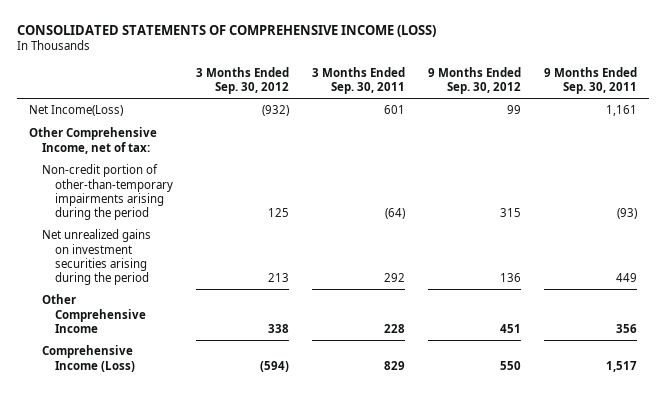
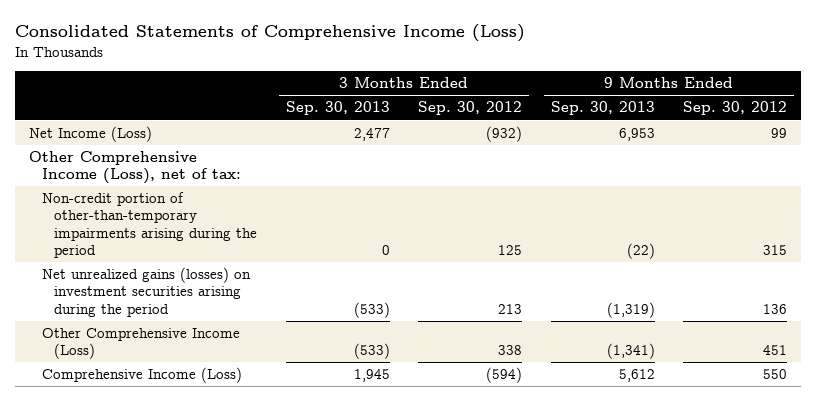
[17,24,437,37] CONSOLIDATED STATEMENTS OF COMPREHENSIVE INCOME (LOSS) -> [14,24,525,43] Consolidated Statements of Comprehensive Income (Loss)
[312,67,406,95] 3 Months Ended Sep. 30, 2011 -> none
[544,67,638,95] 9 Months Ended Sep. 30, 2011 -> none
none -> [285,101,390,116] Sep. 30, 2013
none -> [550,101,655,116] Sep. 30, 2013
[28,105,123,117] Net Income(Loss) -> [29,126,153,143] Net Income (Loss)
[28,127,157,154] Other Comprehensive Income, net of tax: -> [29,151,241,185] Other Comprehensive Income (Loss), net of tax:
[41,229,151,285] Net unrealized gains on investment securities arising during the period -> [41,267,251,317] Net unrealized gains (losses) on investment securities arising during the period
[41,294,146,333] Other Comprehensive Income -> [41,328,240,360] Other Comprehensive Income (Loss)

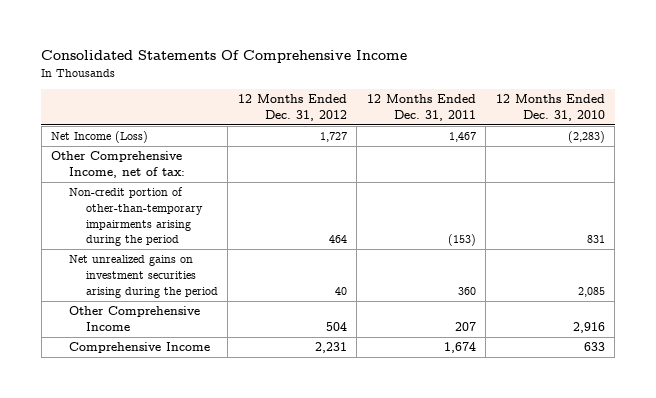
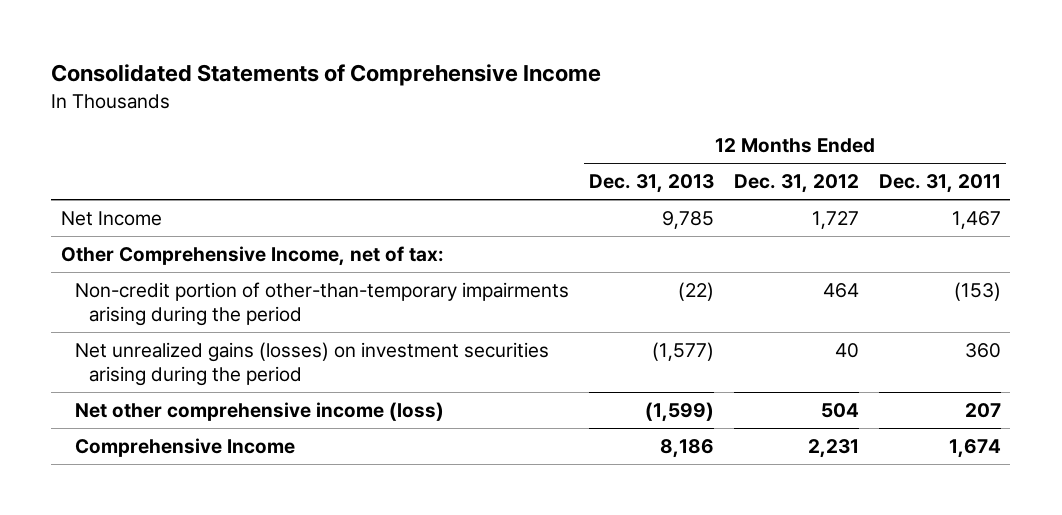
[41,50,408,64] Consolidated Statements Of Comprehensive Income -> [51,64,602,87] Consolidated Statements of Comprehensive Income
[495,94,605,121] 12 Months Ended Dec. 31, 2010 -> none
none -> [588,174,714,194] Dec. 31, 2013
[51,131,149,144] Net Income (Loss) -> [60,210,162,226] Net Income
[68,255,218,298] Net unrealized gains on investment securities arising during the period -> [74,341,549,386] Net unrealized gains (losses) on investment securities arising during the period
[68,306,200,331] Other Comprehensive Income -> [74,401,444,421] Net other comprehensive income (loss)

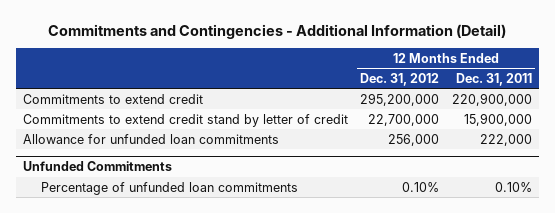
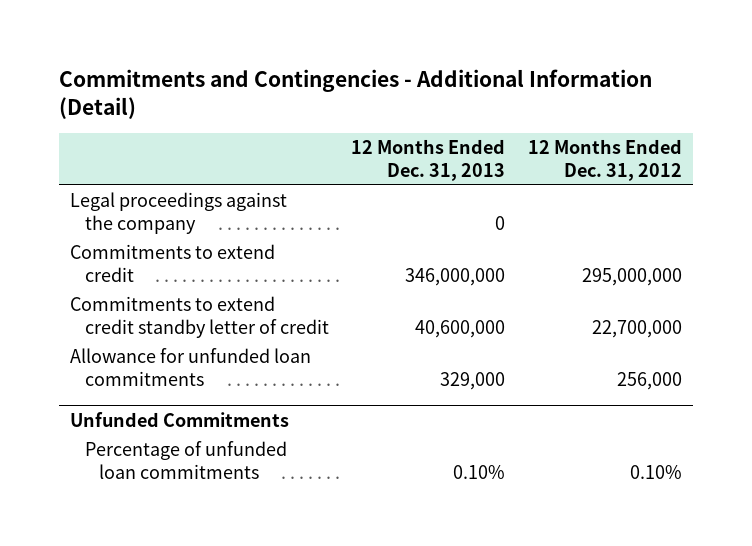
[456,72,533,86] Dec. 31, 2011 -> none
none -> [351,139,506,181] 12 Months Ended Dec. 31, 2013
none -> [70,192,288,234] Legal proceedings against the company
[360,92,440,106] 295,200,000 -> [581,267,682,286] 295,000,000
[22,113,348,127] Commitments to extend credit stand by letter of credit -> [70,296,329,338] Commitments to extend credit standby letter of credit

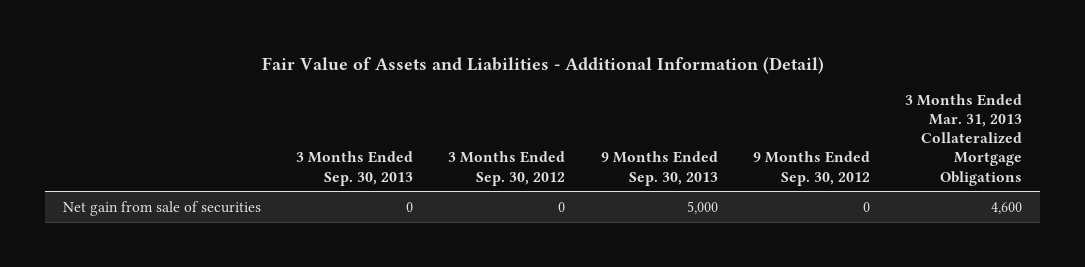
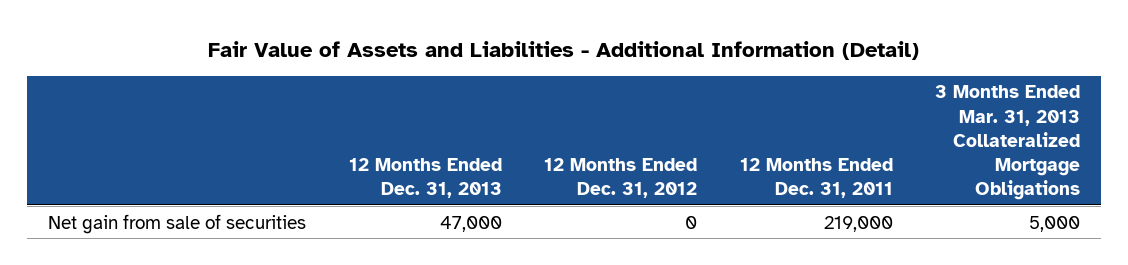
[296,151,414,186] 3 Months Ended Sep. 30, 2013 -> none
[448,151,566,186] 3 Months Ended Sep. 30, 2012 -> none
[600,151,718,186] 9 Months Ended Sep. 30, 2013 -> none
[752,151,870,186] 9 Months Ended Sep. 30, 2012 -> none
none -> [348,157,502,199] 12 Months Ended Dec. 31, 2013
none -> [544,157,698,199] 12 Months Ended Dec. 31, 2012
none -> [739,157,893,199] 12 Months Ended Dec. 31, 2011
[991,201,1023,214] 4,600 -> [1028,215,1080,232] 5,000

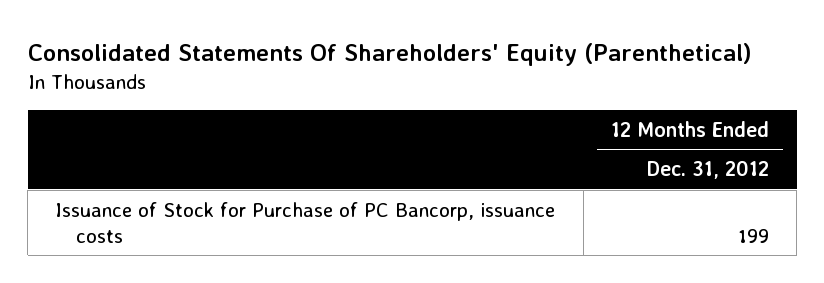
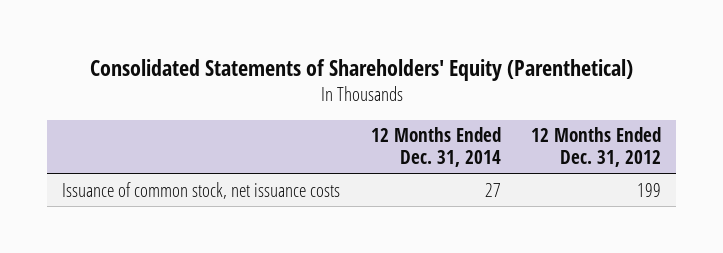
[27,42,752,66] Consolidated Statements Of Shareholders' Equity (Parenthetical) -> [89,58,633,81] Consolidated Statements of Shareholders' Equity (Parenthetical)
none -> [370,127,501,167] 12 Months Ended Dec. 31, 2014
[55,201,556,243] Issuance of Stock for Purchase of PC Bancorp, issuance costs -> [62,181,341,199] Issuance of common stock, net issuance costs

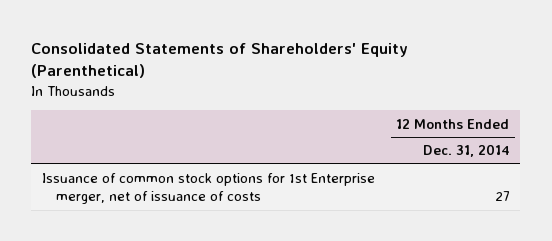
[531,127,662,167] 12 Months Ended Dec. 31, 2012 -> none
[62,181,341,199] Issuance of common stock, net issuance costs -> [42,173,376,205] Issuance of common stock options for 1st Enterprise merger, net of issuance of costs

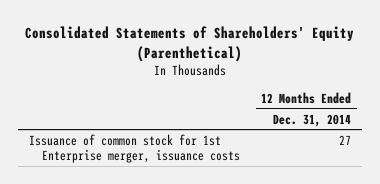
[42,173,376,205] Issuance of common stock options for 1st Enterprise merger, net of issuance of costs -> [28,133,240,164] Issuance of common stock for 1st Enterprise merger, issuance costs

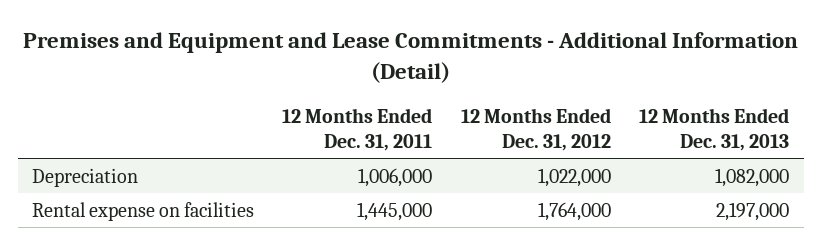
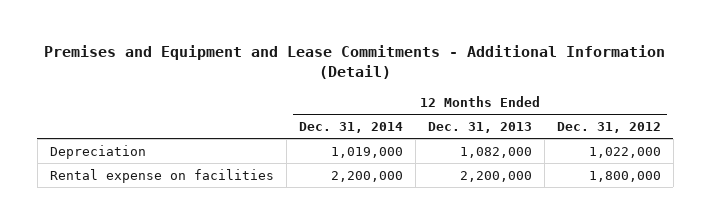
[282,107,433,151] 12 Months Ended Dec. 31, 2011 -> none
none -> [298,122,403,134] Dec. 31, 2014
[537,201,611,221] 1,764,000 -> [588,170,661,182] 1,800,000
[716,201,790,221] 2,197,000 -> [459,170,532,182] 2,200,000

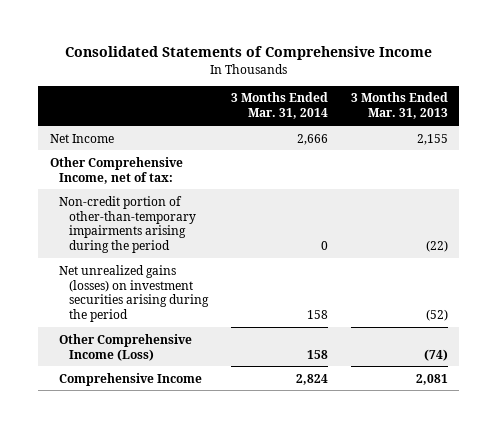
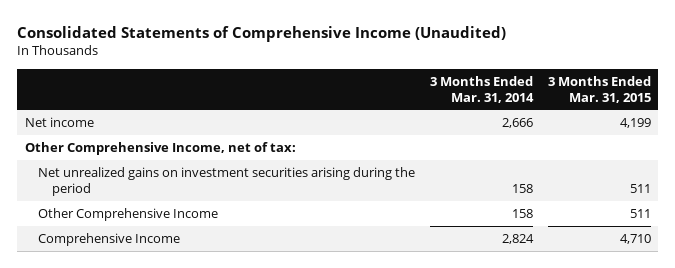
[64,46,432,61] Consolidated Statements of Comprehensive Income -> [17,25,507,42] Consolidated Statements of Comprehensive Income (Unaudited)
[350,92,448,120] 3 Months Ended Mar. 31, 2013 -> none
none -> [547,75,651,103] 3 Months Ended Mar. 31, 2015
[49,133,114,143] Net Income -> [24,116,94,127] Net income
[59,195,197,254] Non-credit portion of other-than-temporary impairments arising during the period -> none
[59,264,210,323] Net unrealized gains (losses) on investment securities arising during the period -> [38,166,416,197] Net unrealized gains on investment securities arising during the period
[59,333,193,361] Other Comprehensive Income (Loss) -> [38,207,219,221] Other Comprehensive Income

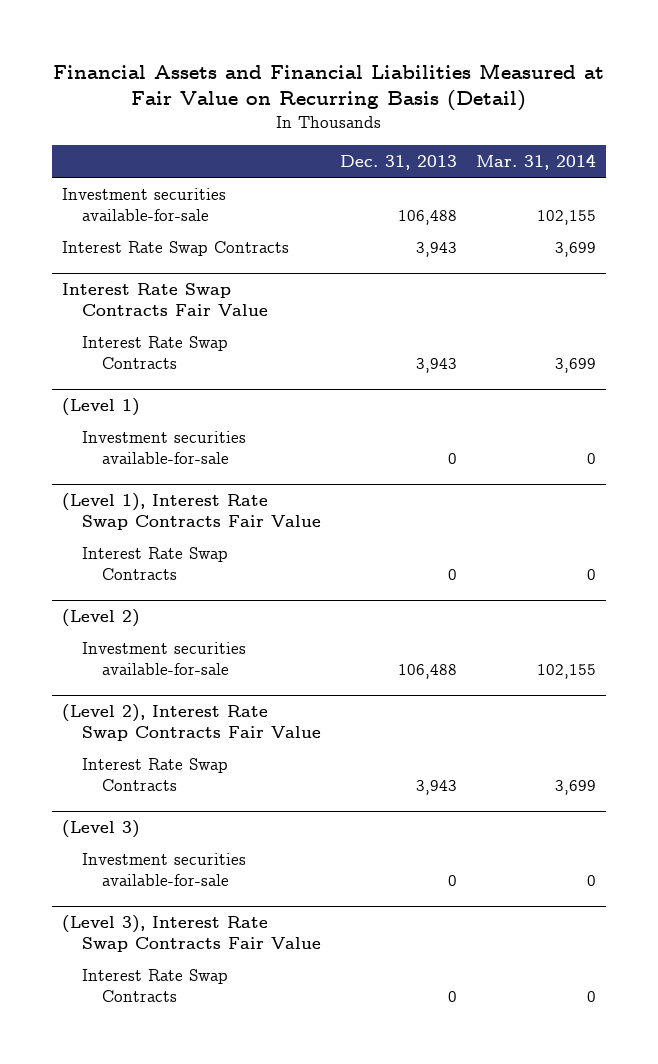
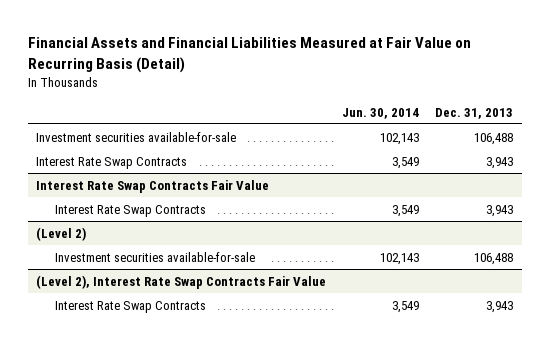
[476,153,597,170] Mar. 31, 2014 -> none
none -> [342,107,420,119] Jun. 30, 2014
[61,398,140,417] (Level 1) -> none
[82,430,247,464] Investment securities available-for-sale -> none
[61,493,322,531] (Level 1), Interest Rate Swap Contracts Fair Value -> none
[82,546,229,580] Interest Rate Swap Contracts -> none
[61,820,140,839] (Level 3) -> none
[82,852,247,886] Investment securities available-for-sale -> none
[61,915,322,953] (Level 3), Interest Rate Swap Contracts Fair Value -> none
[82,968,229,1002] Interest Rate Swap Contracts -> none

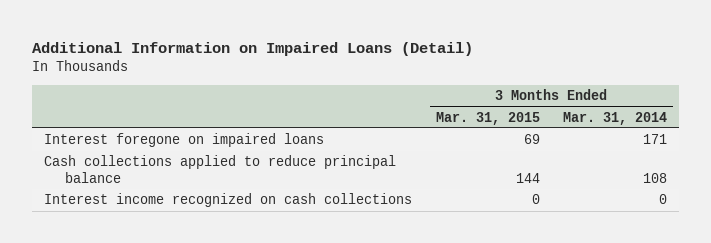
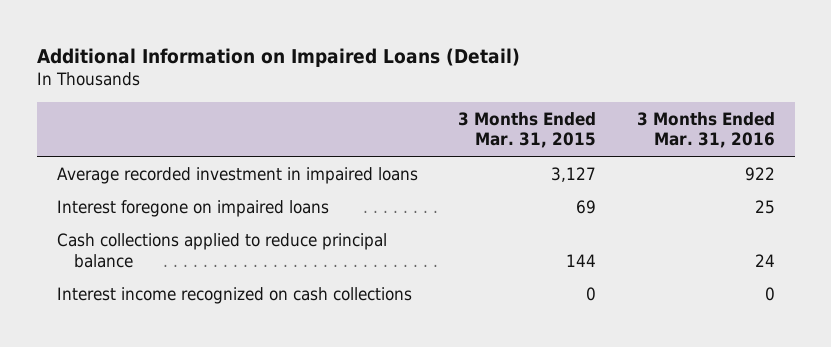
[563,111,668,125] Mar. 31, 2014 -> none
none -> [636,111,775,149] 3 Months Ended Mar. 31, 2016
none -> [56,166,418,184] Average recorded investment in impaired loans

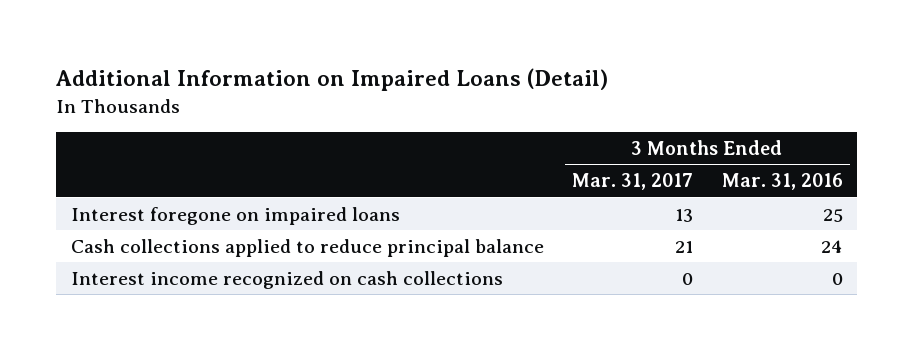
[458,111,597,149] 3 Months Ended Mar. 31, 2015 -> none
none -> [572,173,694,191] Mar. 31, 2017
[56,166,418,184] Average recorded investment in impaired loans -> none

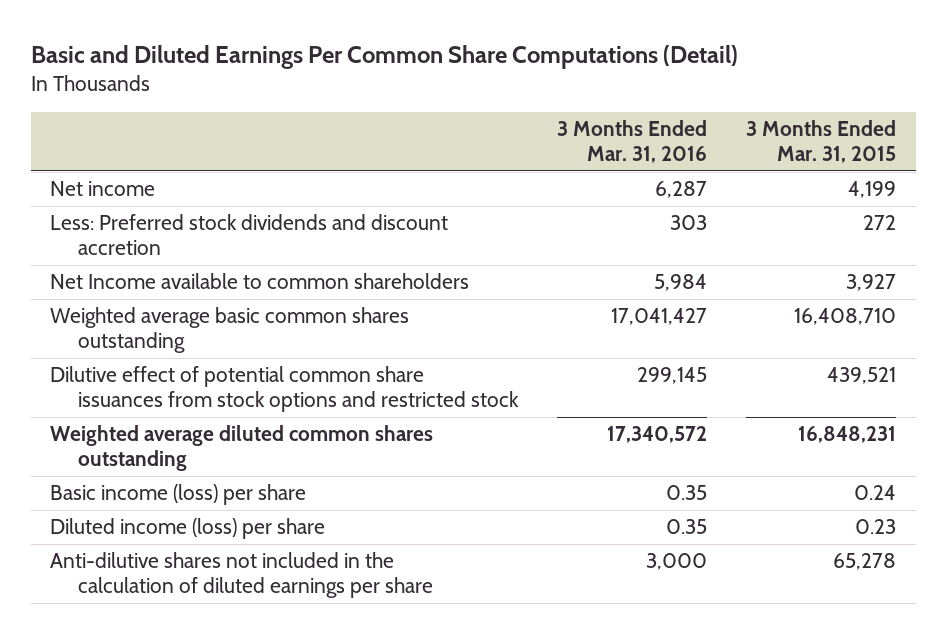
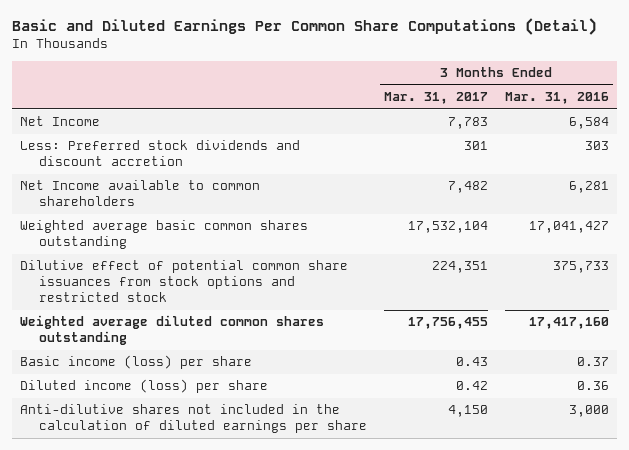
[746,120,897,164] 3 Months Ended Mar. 31, 2015 -> none
none -> [383,92,488,105] Mar. 31, 2017
[50,181,156,197] Net income -> [20,116,101,127] Net Income
[655,181,708,199] 6,287 -> [568,117,609,130] 6,584
[654,274,708,292] 5,984 -> [568,181,609,194] 6,281
[637,367,708,385] 299,145 -> [552,261,609,274] 375,733
[607,426,708,444] 17,340,572 -> [528,317,609,330] 17,417,160
[666,485,708,501] 0.35 -> [576,357,609,367] 0.37
[666,519,708,535] 0.35 -> [576,381,609,391] 0.36

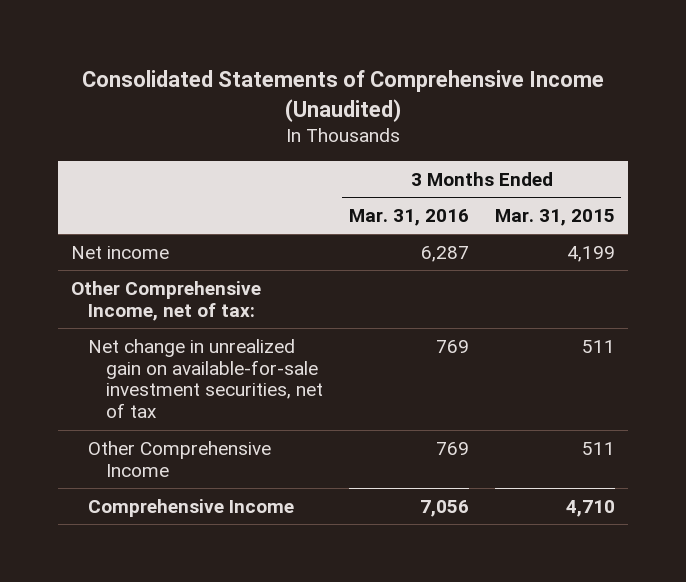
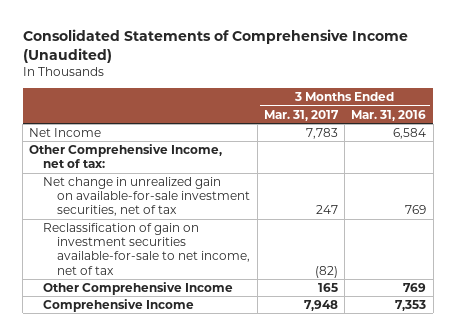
[494,208,615,226] Mar. 31, 2015 -> none
none -> [263,109,339,121] Mar. 31, 2017
[71,245,170,259] Net income -> [29,127,102,137] Net Income
[420,245,469,262] 6,287 -> [393,127,427,139] 6,584
none -> [43,222,251,275] Reclassification of gain on investment securities available-for-sale to net income, net of tax
[419,499,469,517] 7,056 -> [395,299,427,311] 7,353

